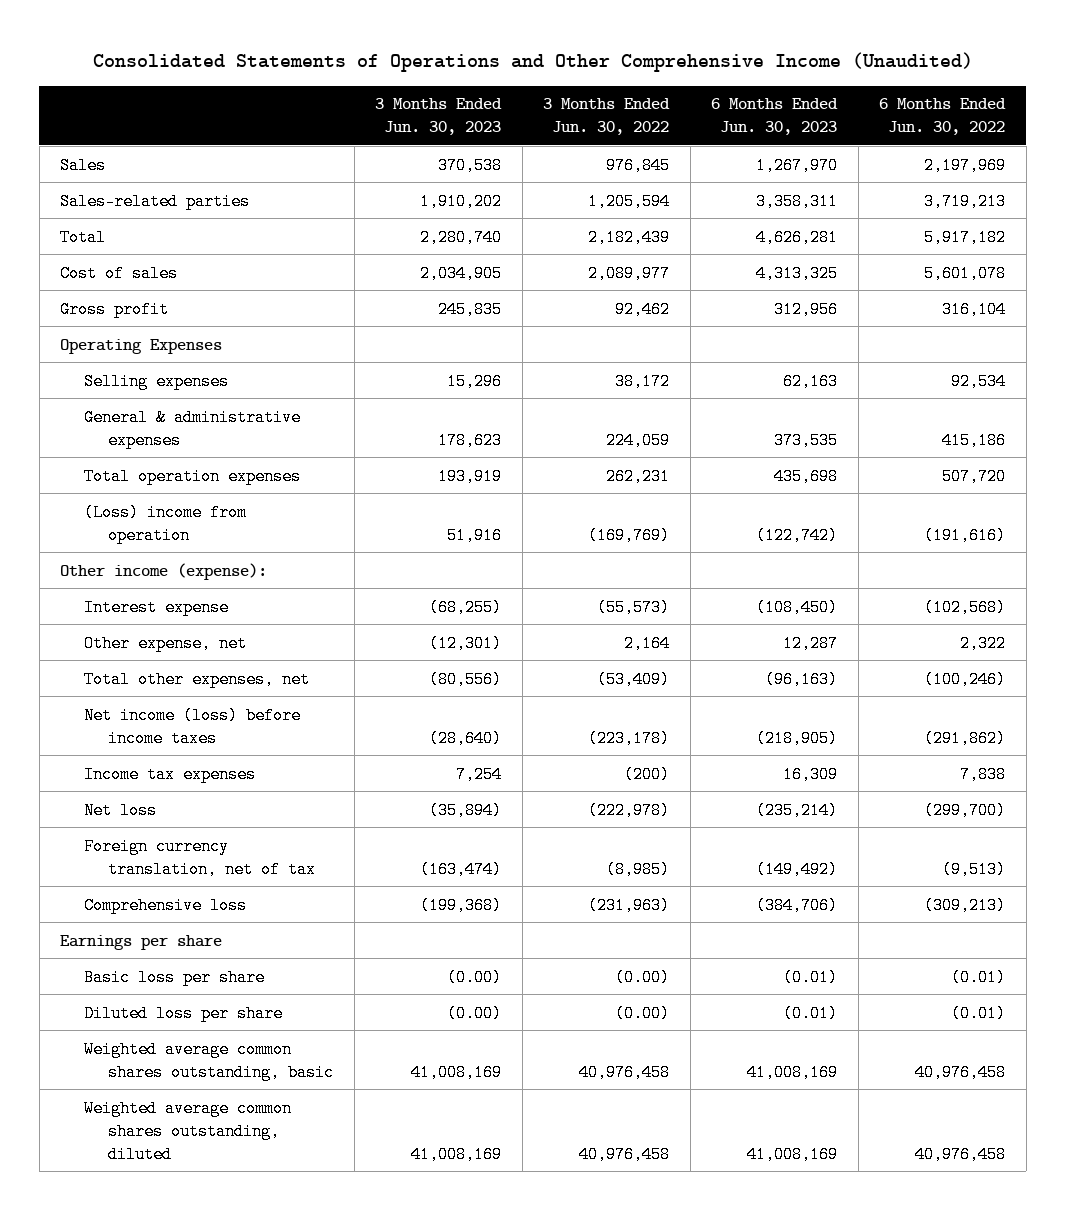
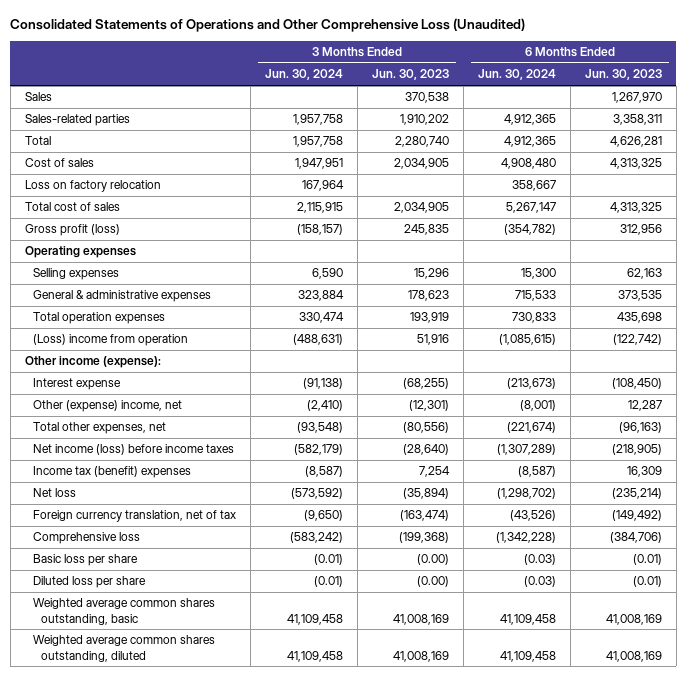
[92,52,973,73] Consolidated Statements of Operations and Other Comprehensive Income (Unaudited) -> [10,17,526,32] Consolidated Statements of Operations and Other Comprehensive Loss (Unaudited)
[543,98,671,136] 3 Months Ended Jun. 30, 2022 -> none
[879,98,1007,136] 6 Months Ended Jun. 30, 2022 -> none
none -> [265,69,344,81] Jun. 30, 2024
none -> [477,69,556,81] Jun. 30, 2024
none -> [24,180,161,193] Loss on factory relocation
none -> [24,202,120,212] Total cost of sales
[60,300,170,318] Gross profit -> [24,224,120,237] Gross profit (loss)
[60,338,223,354] Operating Expenses -> [24,246,136,259] Operating expenses
[84,634,248,652] Other expense, net -> [33,400,183,413] Other (expense) income, net
[84,765,257,783] Income tax expenses -> [33,466,192,479] Income tax (benefit) expenses
[60,934,223,950] Earnings per share -> none

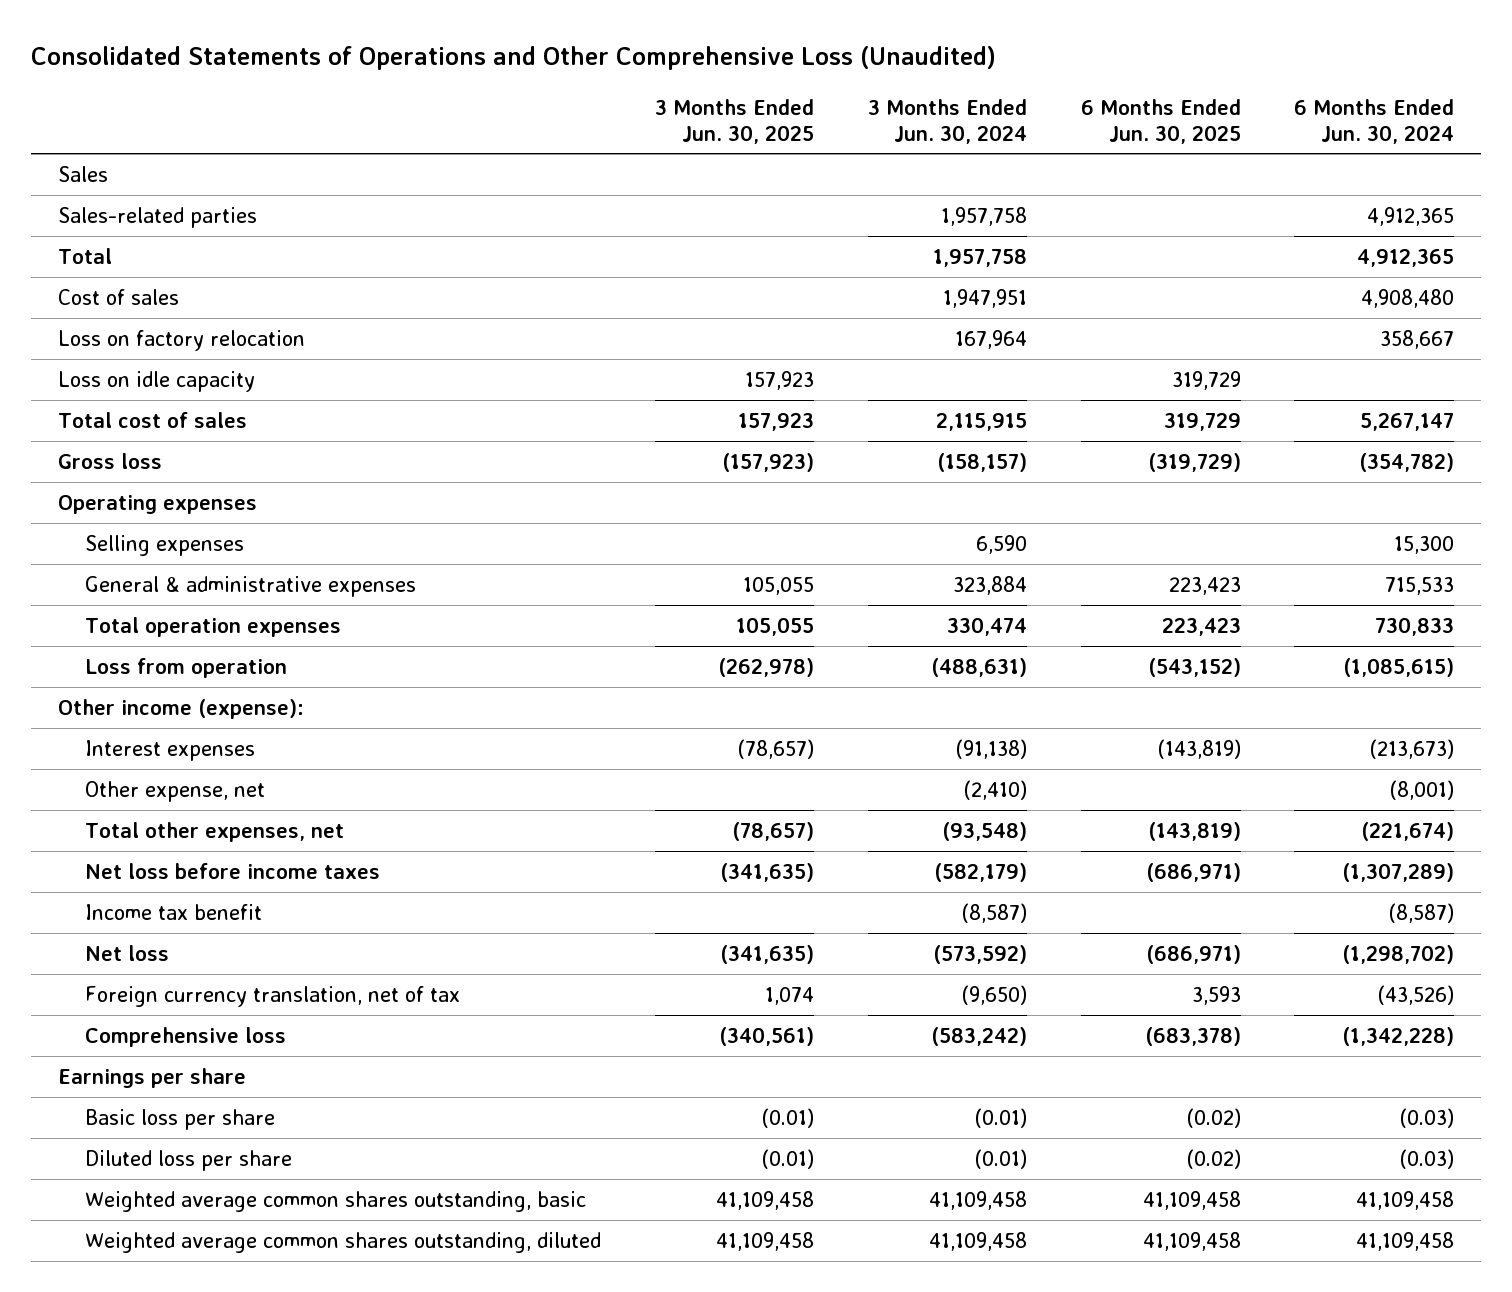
[371,69,449,81] Jun. 30, 2023 -> none
[584,69,662,81] Jun. 30, 2023 -> none
none -> [654,98,814,144] 3 Months Ended Jun. 30, 2025
none -> [1080,98,1241,144] 6 Months Ended Jun. 30, 2025
none -> [57,370,255,392] Loss on idle capacity
[24,224,120,237] Gross profit (loss) -> [57,452,162,469] Gross loss
[33,334,189,347] (Loss) income from operation -> [85,657,288,678] Loss from operation
[33,378,122,391] Interest expense -> [85,739,256,761] Interest expenses
[33,400,183,413] Other (expense) income, net -> [85,780,266,802] Other expense, net
[33,444,235,456] Net income (loss) before income taxes -> [85,862,381,879] Net loss before income taxes
[33,466,192,479] Income tax (benefit) expenses -> [85,903,263,920] Income tax benefit
none -> [57,1067,246,1088] Earnings per share

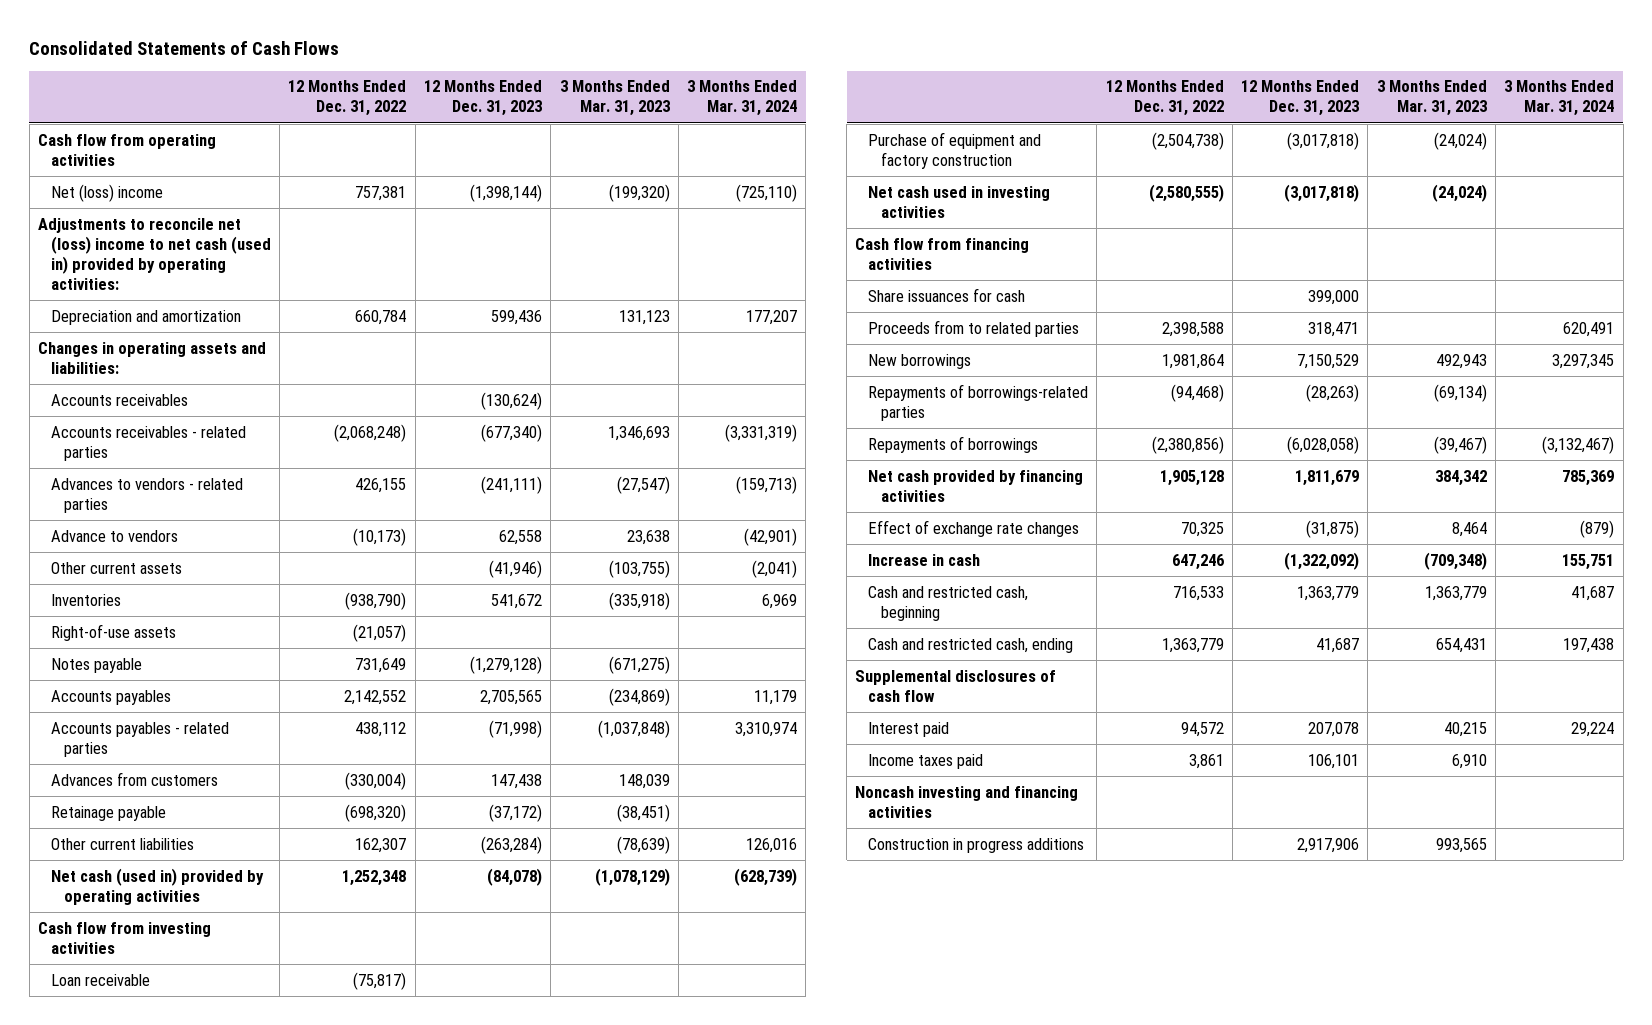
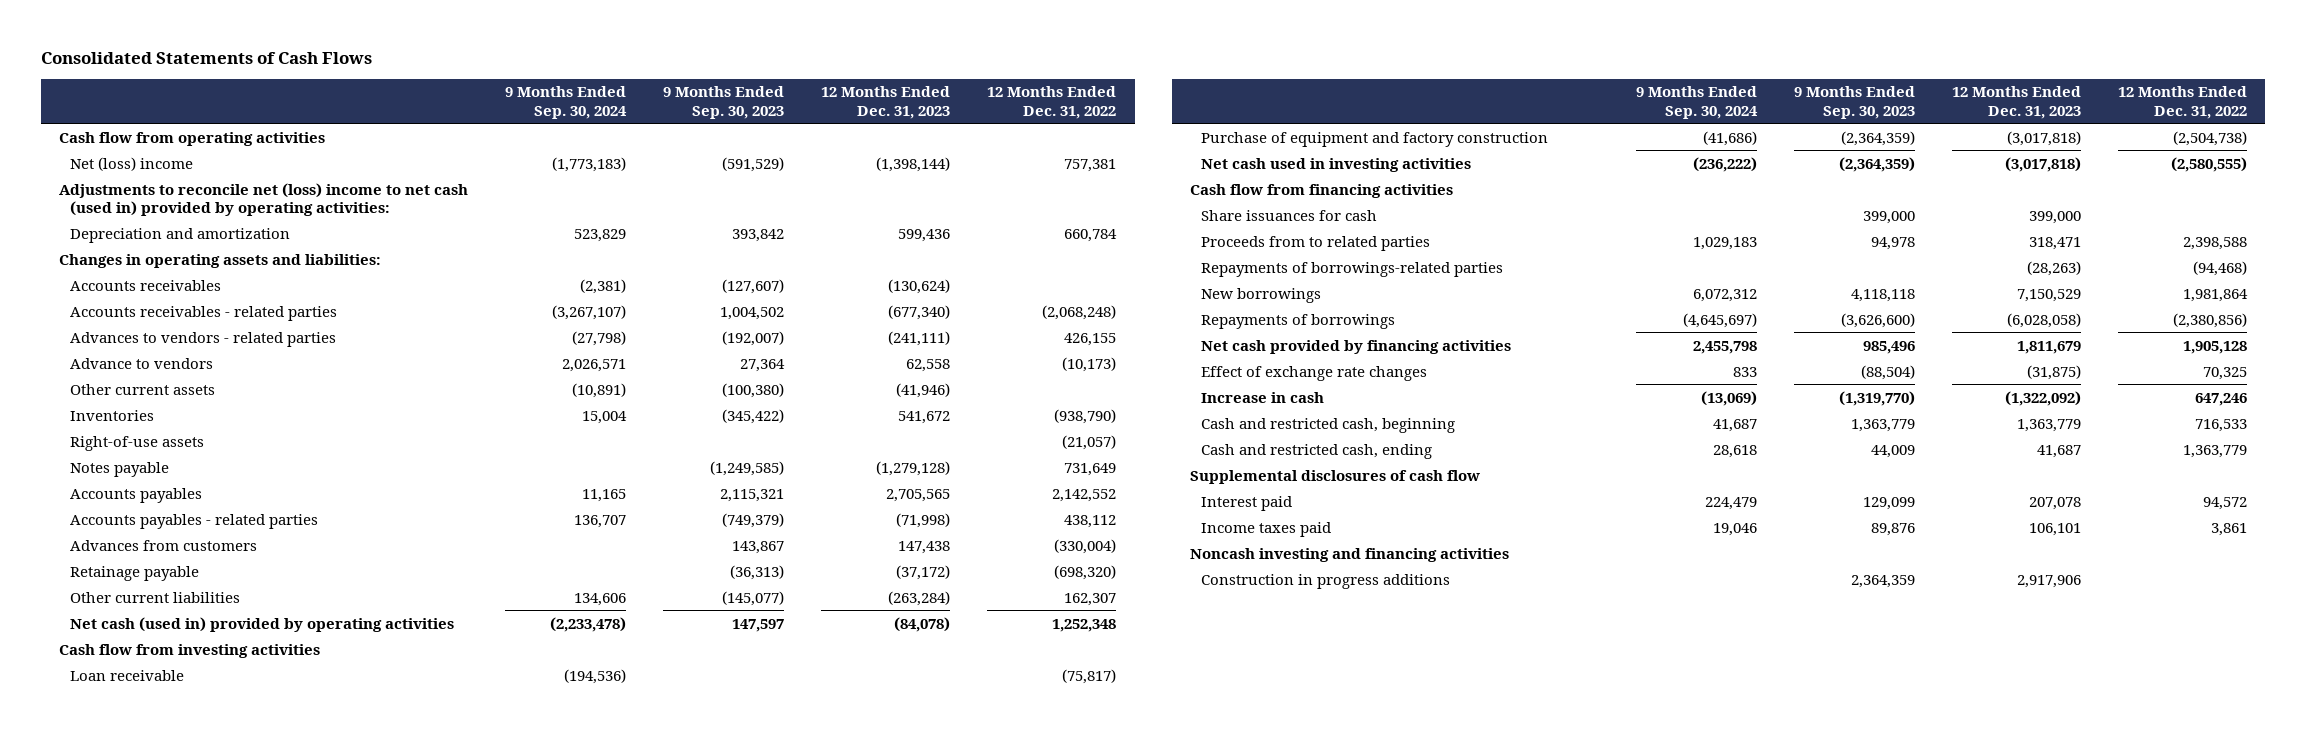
[559,80,670,117] 3 Months Ended Mar. 31, 2023 -> none
[687,80,798,117] 3 Months Ended Mar. 31, 2024 -> none
none -> [505,86,628,119] 9 Months Ended Sep. 30, 2024
none -> [663,86,785,119] 9 Months Ended Sep. 30, 2023
[868,353,972,369] New borrowings -> [1201,287,1322,303] New borrowings

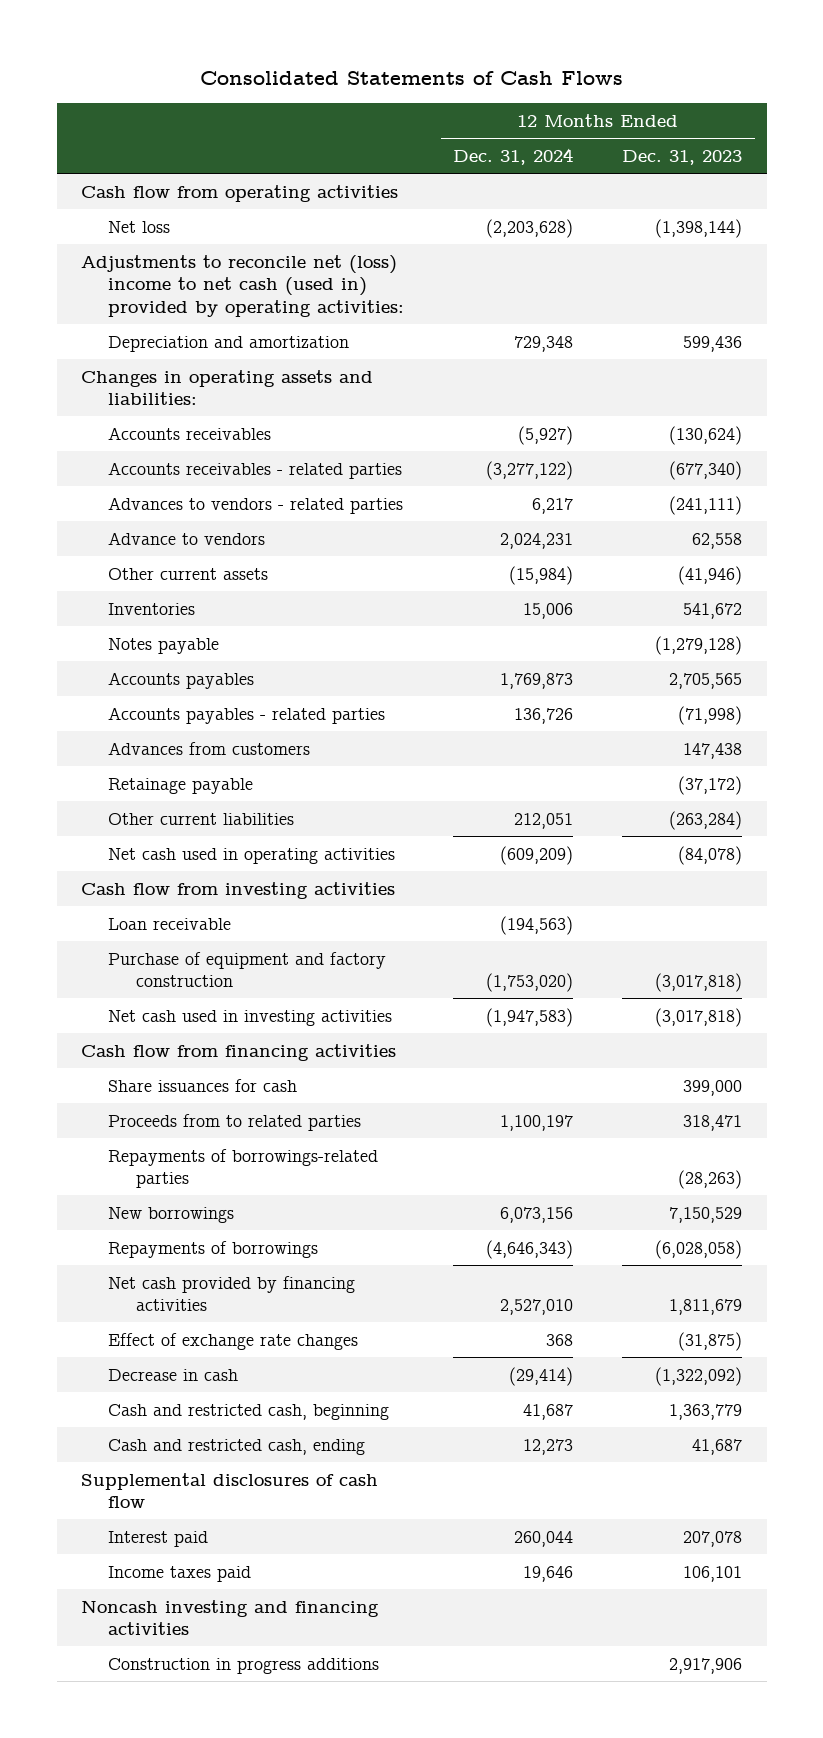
[505,86,628,119] 9 Months Ended Sep. 30, 2024 -> none
[663,86,785,119] 9 Months Ended Sep. 30, 2023 -> none
[987,86,1117,119] 12 Months Ended Dec. 31, 2022 -> none
none -> [453,147,574,165] Dec. 31, 2024
[70,156,194,171] Net (loss) income -> [108,220,171,233] Net loss
[70,435,205,451] Right-of-use assets -> none
[70,616,455,632] Net cash (used in) provided by operating activities -> [108,847,396,864] Net cash used in operating activities
[1201,391,1325,403] Increase in cash -> [108,1368,239,1381] Decrease in cash

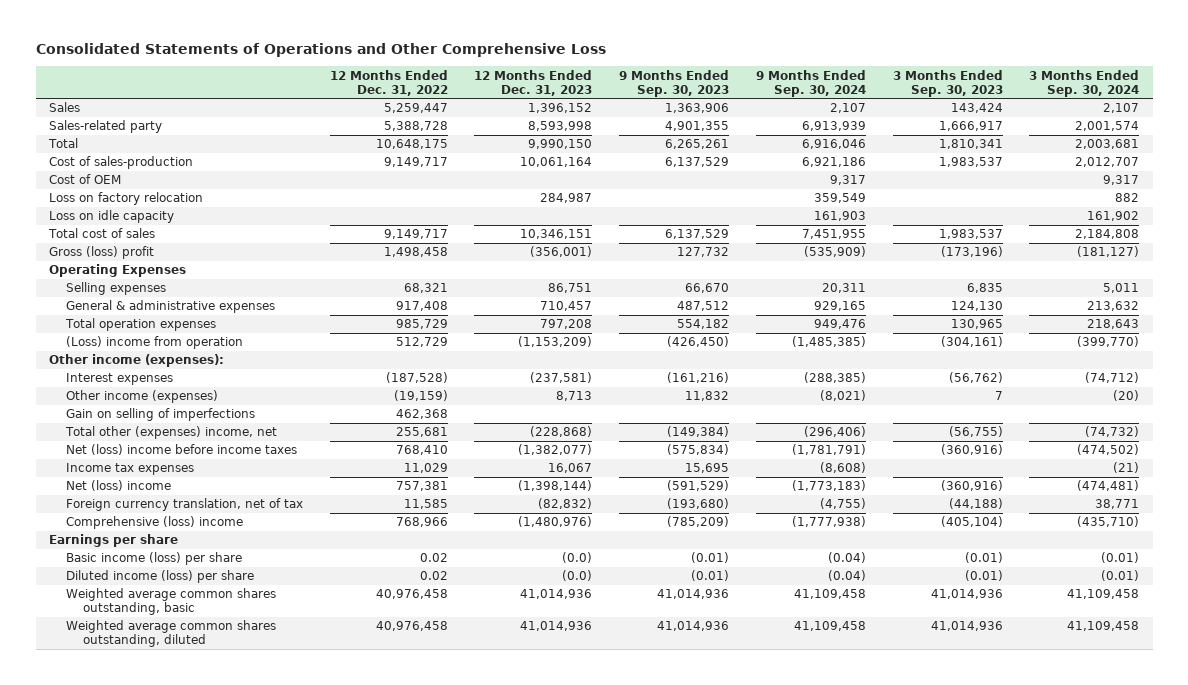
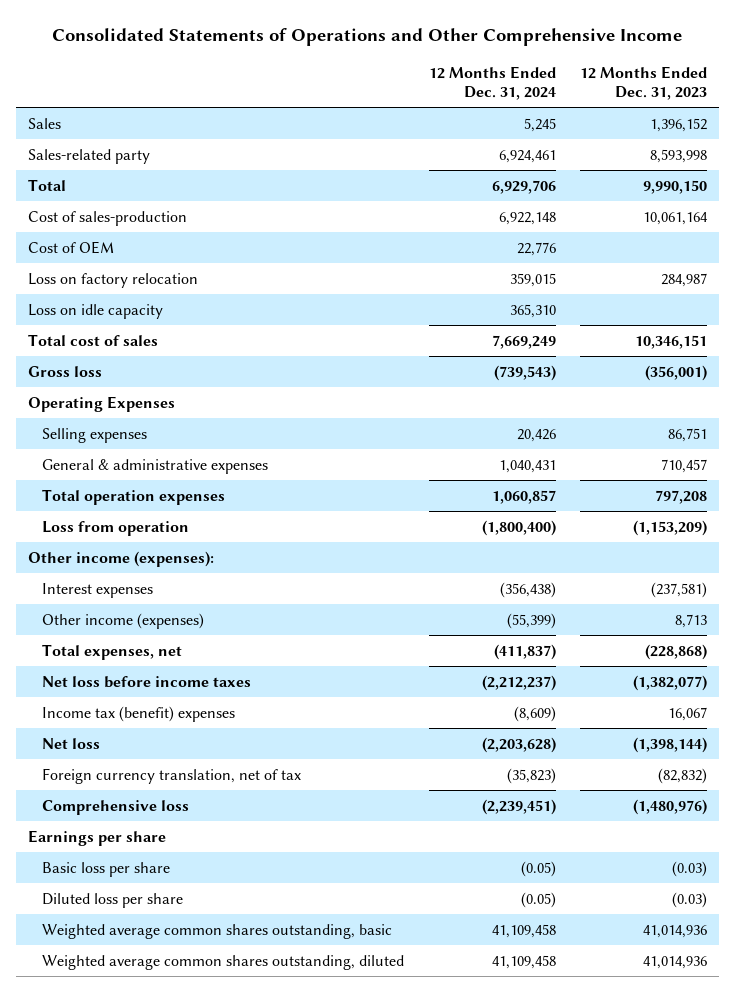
[35,43,606,58] Consolidated Statements of Operations and Other Comprehensive Loss -> [52,28,683,47] Consolidated Statements of Operations and Other Comprehensive Income
[329,69,448,96] 12 Months Ended Dec. 31, 2022 -> none
[619,69,730,97] 9 Months Ended Sep. 30, 2023 -> none
[755,69,866,97] 9 Months Ended Sep. 30, 2024 -> none
[892,69,1003,97] 3 Months Ended Sep. 30, 2023 -> none
[1029,69,1140,97] 3 Months Ended Sep. 30, 2024 -> none
none -> [428,66,556,100] 12 Months Ended Dec. 31, 2024
[49,246,155,260] Gross (loss) profit -> [28,365,103,377] Gross loss
[65,336,243,350] (Loss) income from operation -> [42,520,190,536] Loss from operation
[65,408,255,422] Gain on selling of imperfections -> none
[64,426,277,440] Total other (expenses) income, net -> [42,643,183,660] Total expenses, net
[65,444,297,456] Net (loss) income before income taxes -> [42,675,252,688] Net loss before income taxes
[65,463,194,476] Income tax expenses -> [42,705,236,722] Income tax (benefit) expenses
[65,480,171,492] Net (loss) income -> [42,737,101,749] Net loss
[65,516,243,530] Comprehensive (loss) income -> [42,799,190,815] Comprehensive loss
[65,552,242,566] Basic income (loss) per share -> [42,861,171,877] Basic loss per share
[562,552,593,564] (0.0) -> [671,860,707,877] (0.03)
[65,570,254,584] Diluted income (loss) per share -> [42,892,184,908] Diluted loss per share
[562,570,593,582] (0.0) -> [671,891,707,908] (0.03)

